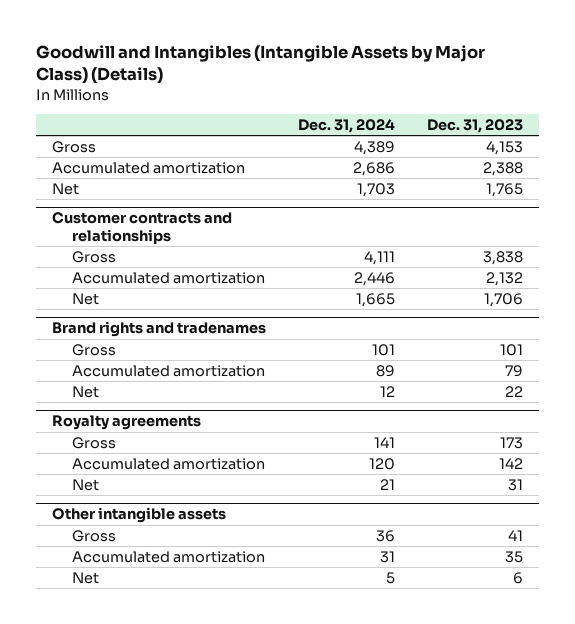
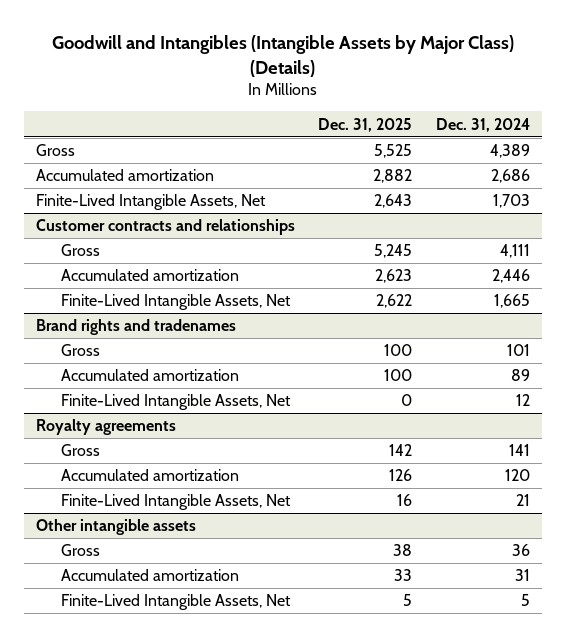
[427,118,524,133] Dec. 31, 2023 -> none
none -> [318,117,413,132] Dec. 31, 2025
[51,182,79,195] Net -> [35,194,266,211] Finite-Lived Intangible Assets, Net
[71,292,99,305] Net -> [60,294,291,311] Finite-Lived Intangible Assets, Net
[71,385,99,398] Net -> none
none -> [60,394,291,411] Finite-Lived Intangible Assets, Net
[71,478,99,491] Net -> none
none -> [60,494,291,511] Finite-Lived Intangible Assets, Net
[71,571,99,584] Net -> none
none -> [60,594,291,611] Finite-Lived Intangible Assets, Net

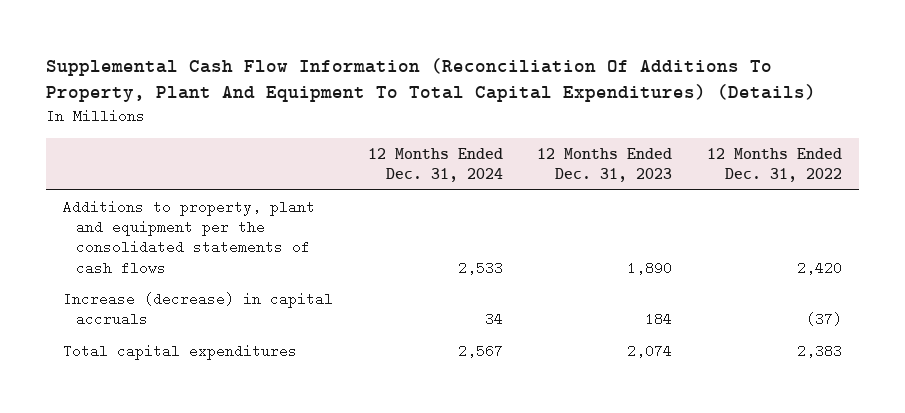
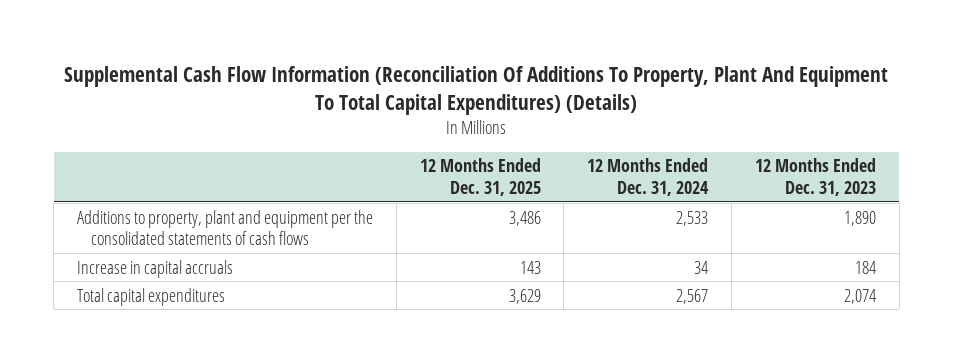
[707,148,843,183] 12 Months Ended Dec. 31, 2022 -> none
none -> [419,158,541,197] 12 Months Ended Dec. 31, 2025
[63,291,334,327] Increase (decrease) in capital accruals -> [77,259,234,278] Increase in capital accruals

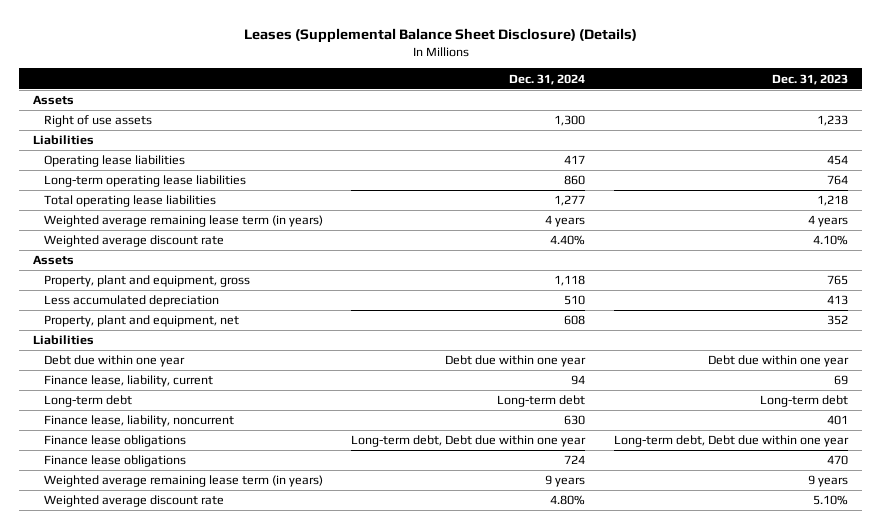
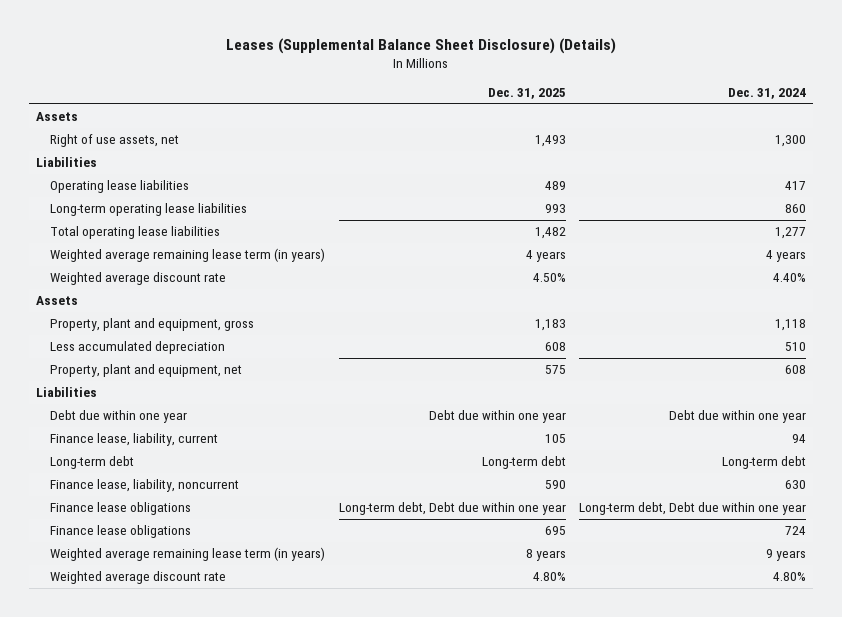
[771,73,848,85] Dec. 31, 2023 -> none
none -> [487,88,566,100] Dec. 31, 2025
[44,115,153,128] Right of use assets -> [50,133,180,147] Right of use assets, net

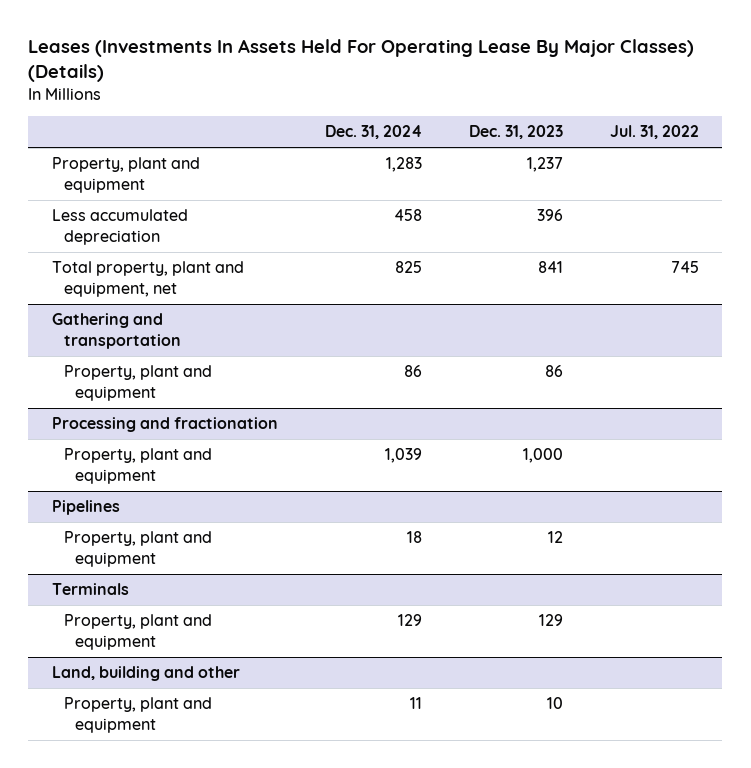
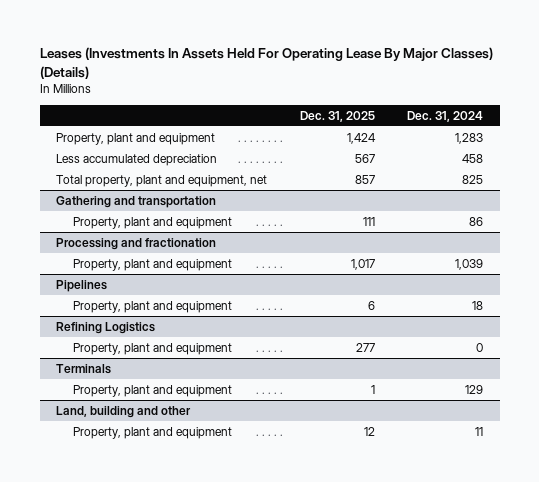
[468,125,563,140] Dec. 31, 2023 -> none
[609,125,699,140] Jul. 31, 2022 -> none
none -> [299,110,375,122] Dec. 31, 2025
none -> [56,321,156,334] Refining Logistics
none -> [73,342,233,355] Property, plant and equipment

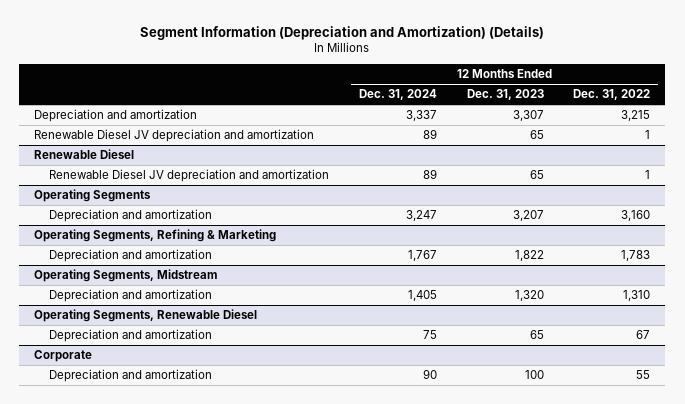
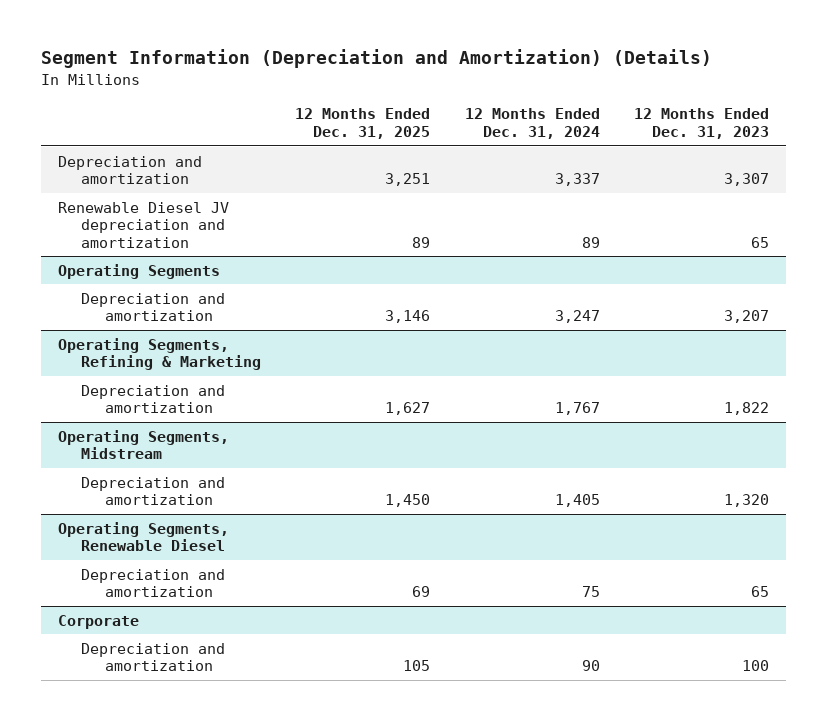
[573,89,651,101] Dec. 31, 2022 -> none
none -> [295,108,431,140] 12 Months Ended Dec. 31, 2025
[34,149,135,160] Renewable Diesel -> none
[48,169,329,183] Renewable Diesel JV depreciation and amortization -> none

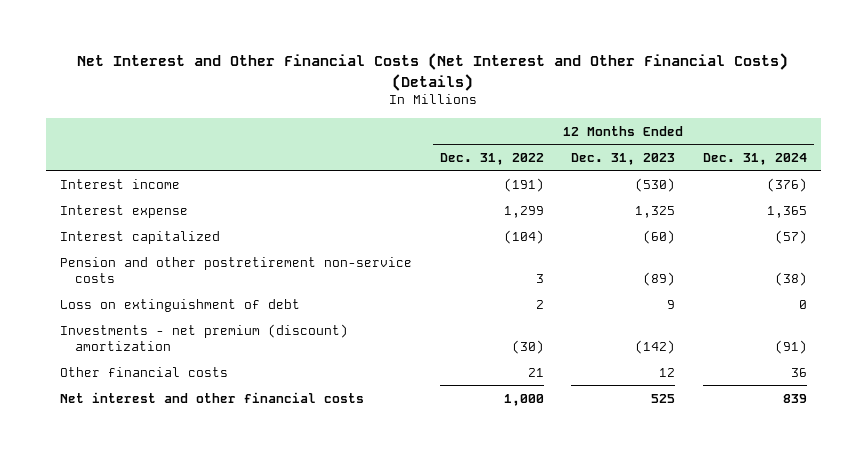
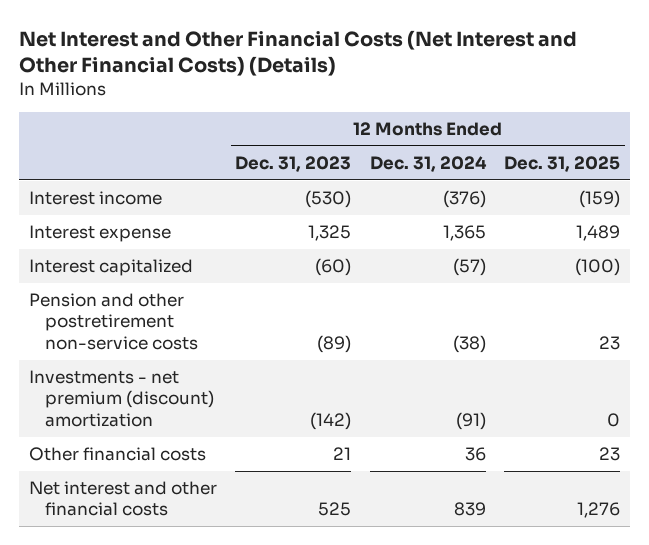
[439,152,544,165] Dec. 31, 2022 -> none
none -> [504,155,621,172] Dec. 31, 2025
[59,298,300,312] Loss on extinguishment of debt -> none
[659,367,676,377] 12 -> [333,447,352,461] 21

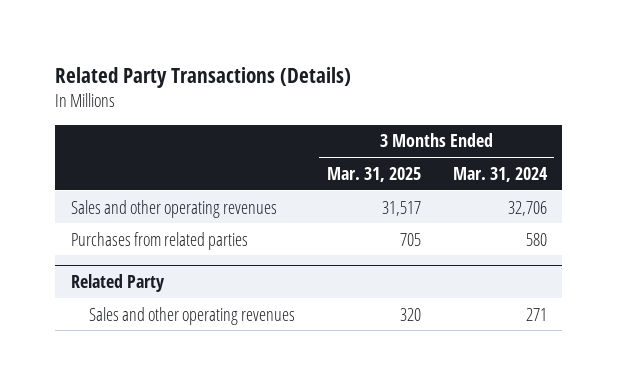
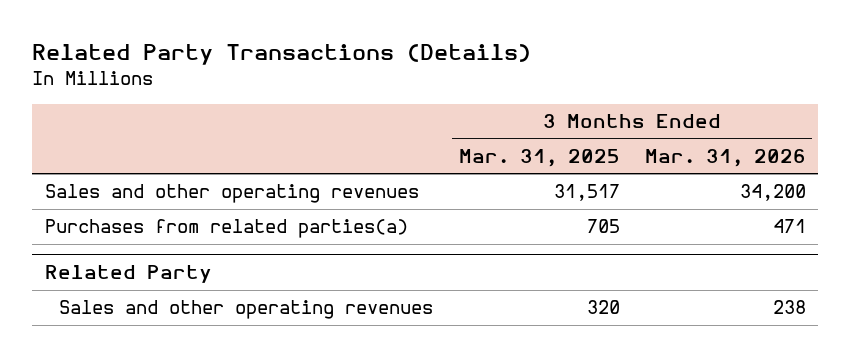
[452,166,548,182] Mar. 31, 2024 -> none
none -> [644,148,806,167] Mar. 31, 2026
[70,231,248,250] Purchases from related parties -> [44,219,408,239] Purchases from related parties(a)

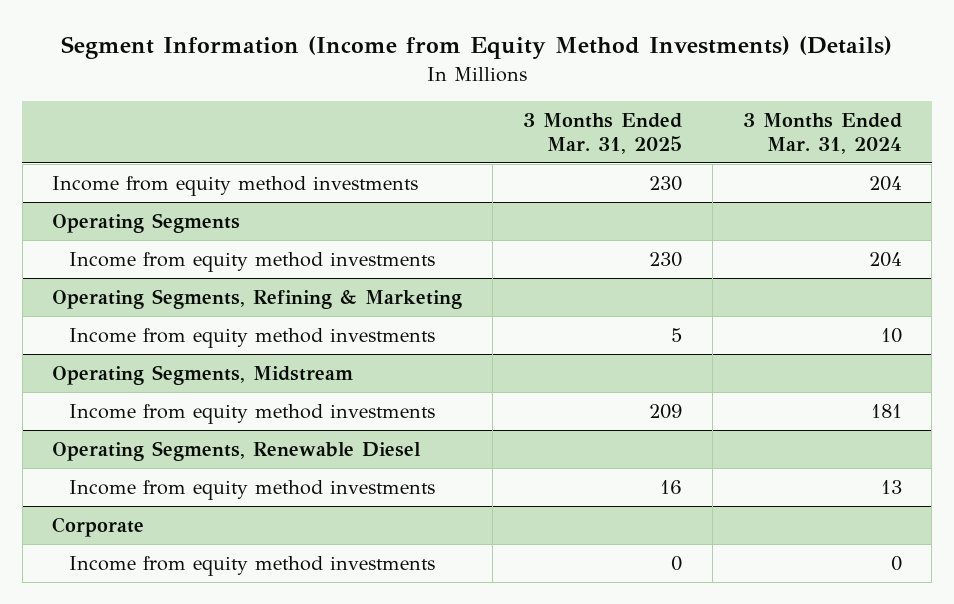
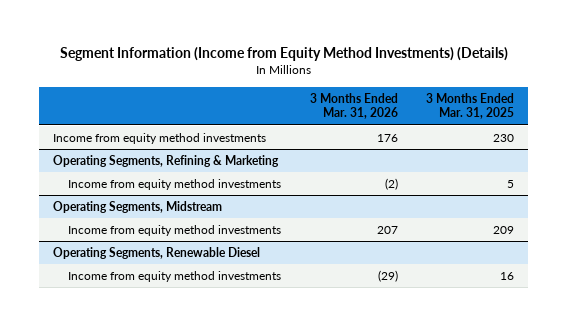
[742,112,902,154] 3 Months Ended Mar. 31, 2024 -> none
none -> [309,92,398,120] 3 Months Ended Mar. 31, 2026
[52,212,241,233] Operating Segments -> none
[68,251,435,272] Income from equity method investments -> none
[52,516,145,537] Corporate -> none
[68,555,435,576] Income from equity method investments -> none

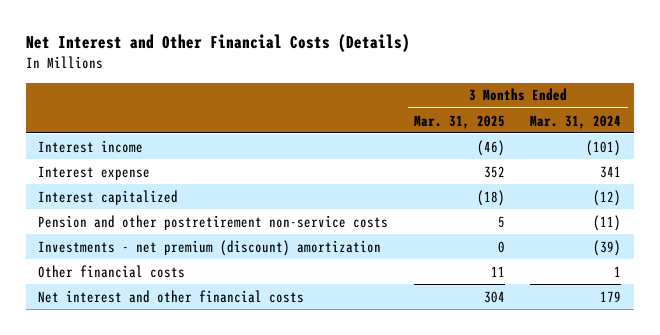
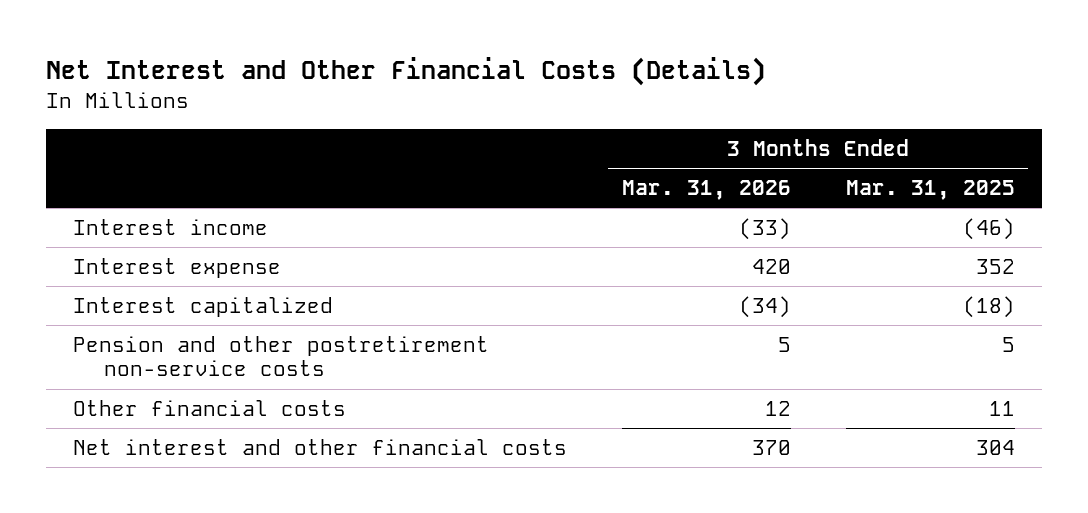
[530,114,622,129] Mar. 31, 2024 -> none
none -> [622,180,792,201] Mar. 31, 2026
[38,239,382,256] Investments - net premium (discount) amortization -> none

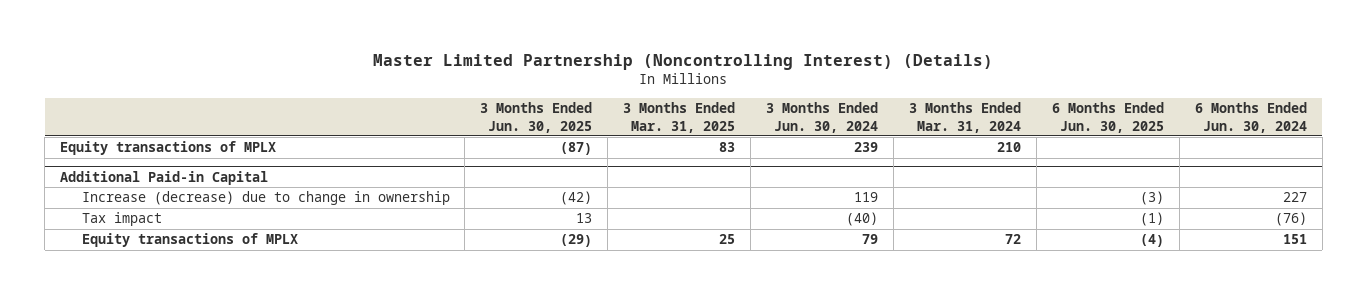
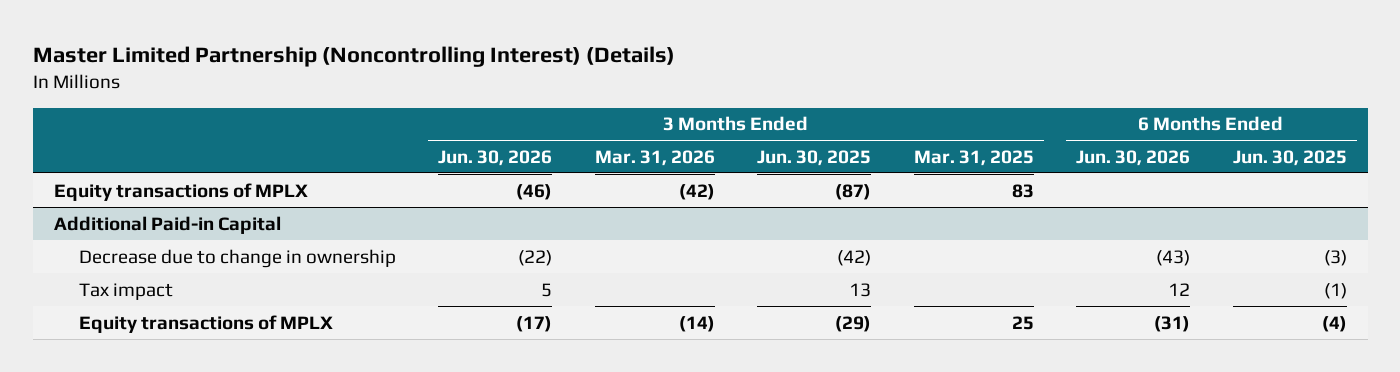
[766,102,879,133] 3 Months Ended Jun. 30, 2024 -> none
[908,102,1021,133] 3 Months Ended Mar. 31, 2024 -> none
[1194,102,1307,133] 6 Months Ended Jun. 30, 2024 -> none
none -> [438,149,553,166] Jun. 30, 2026
none -> [594,149,715,166] Mar. 31, 2026
none -> [1076,149,1191,166] Jun. 30, 2026
[81,191,450,206] Increase (decrease) due to change in ownership -> [78,248,396,268] Decrease due to change in ownership

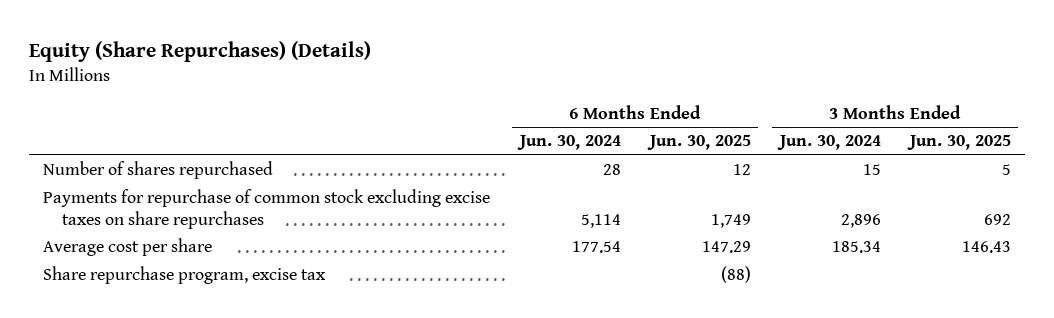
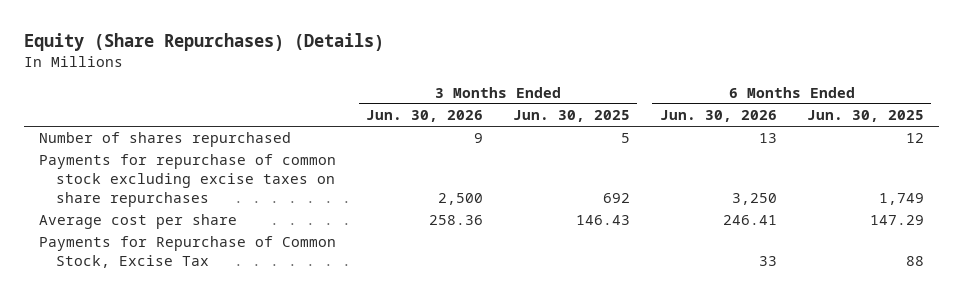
[516,135,621,151] Jun. 30, 2024 -> none
[776,135,881,151] Jun. 30, 2024 -> none
none -> [366,110,484,123] Jun. 30, 2026
none -> [659,110,777,123] Jun. 30, 2026
[43,266,327,285] Share repurchase program, excise tax -> none
none -> [39,236,337,269] Payments for Repurchase of Common Stock, Excise Tax

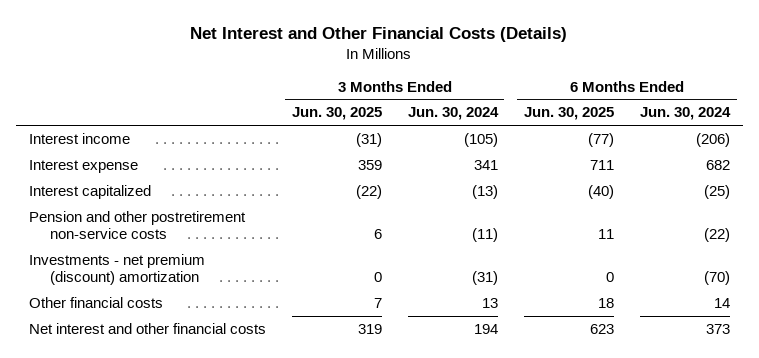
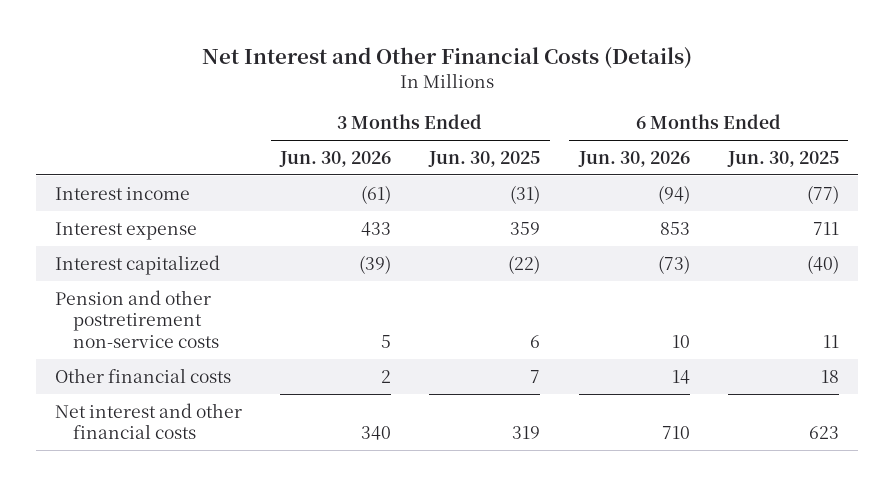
[407,107,499,121] Jun. 30, 2024 -> none
[640,107,732,121] Jun. 30, 2024 -> none
none -> [279,151,392,168] Jun. 30, 2026
none -> [577,151,690,168] Jun. 30, 2026
[28,253,205,286] Investments - net premium (discount) amortization -> none

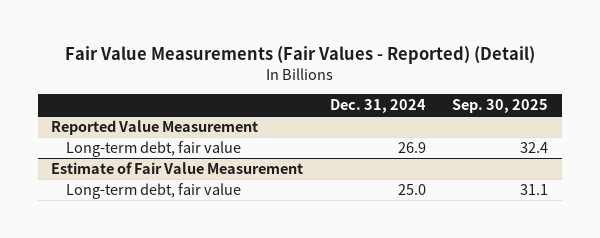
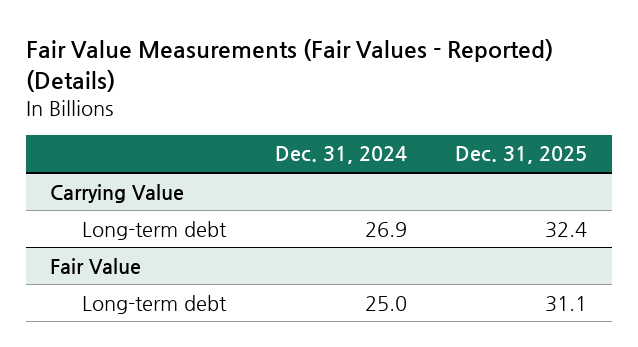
[64,46,535,65] Fair Value Measurements (Fair Values - Reported) (Detail) -> [25,38,553,92] Fair Value Measurements (Fair Values - Reported) (Details)
[452,98,549,113] Sep. 30, 2025 -> none
none -> [455,146,588,165] Dec. 31, 2025
[51,119,259,135] Reported Value Measurement -> [50,183,185,203] Carrying Value
[66,140,242,157] Long-term debt, fair value -> [81,220,227,240] Long-term debt
[51,161,304,174] Estimate of Fair Value Measurement -> [50,257,142,274] Fair Value
[66,182,242,199] Long-term debt, fair value -> [81,294,227,314] Long-term debt

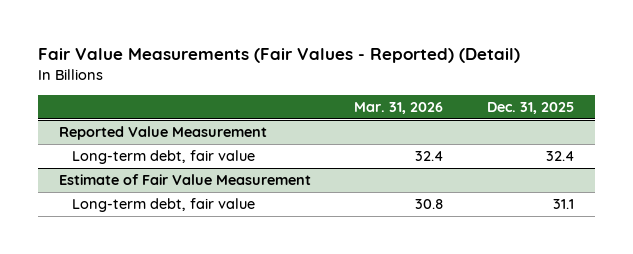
[25,38,553,92] Fair Value Measurements (Fair Values - Reported) (Details) -> [37,48,520,64] Fair Value Measurements (Fair Values - Reported) (Detail)
[274,146,407,165] Dec. 31, 2024 -> none
none -> [354,101,444,114] Mar. 31, 2026
[50,183,185,203] Carrying Value -> [59,125,268,140] Reported Value Measurement
[81,220,227,240] Long-term debt -> [72,149,256,164] Long-term debt, fair value
[50,257,142,274] Fair Value -> [59,173,312,185] Estimate of Fair Value Measurement
[81,294,227,314] Long-term debt -> [72,197,256,212] Long-term debt, fair value

